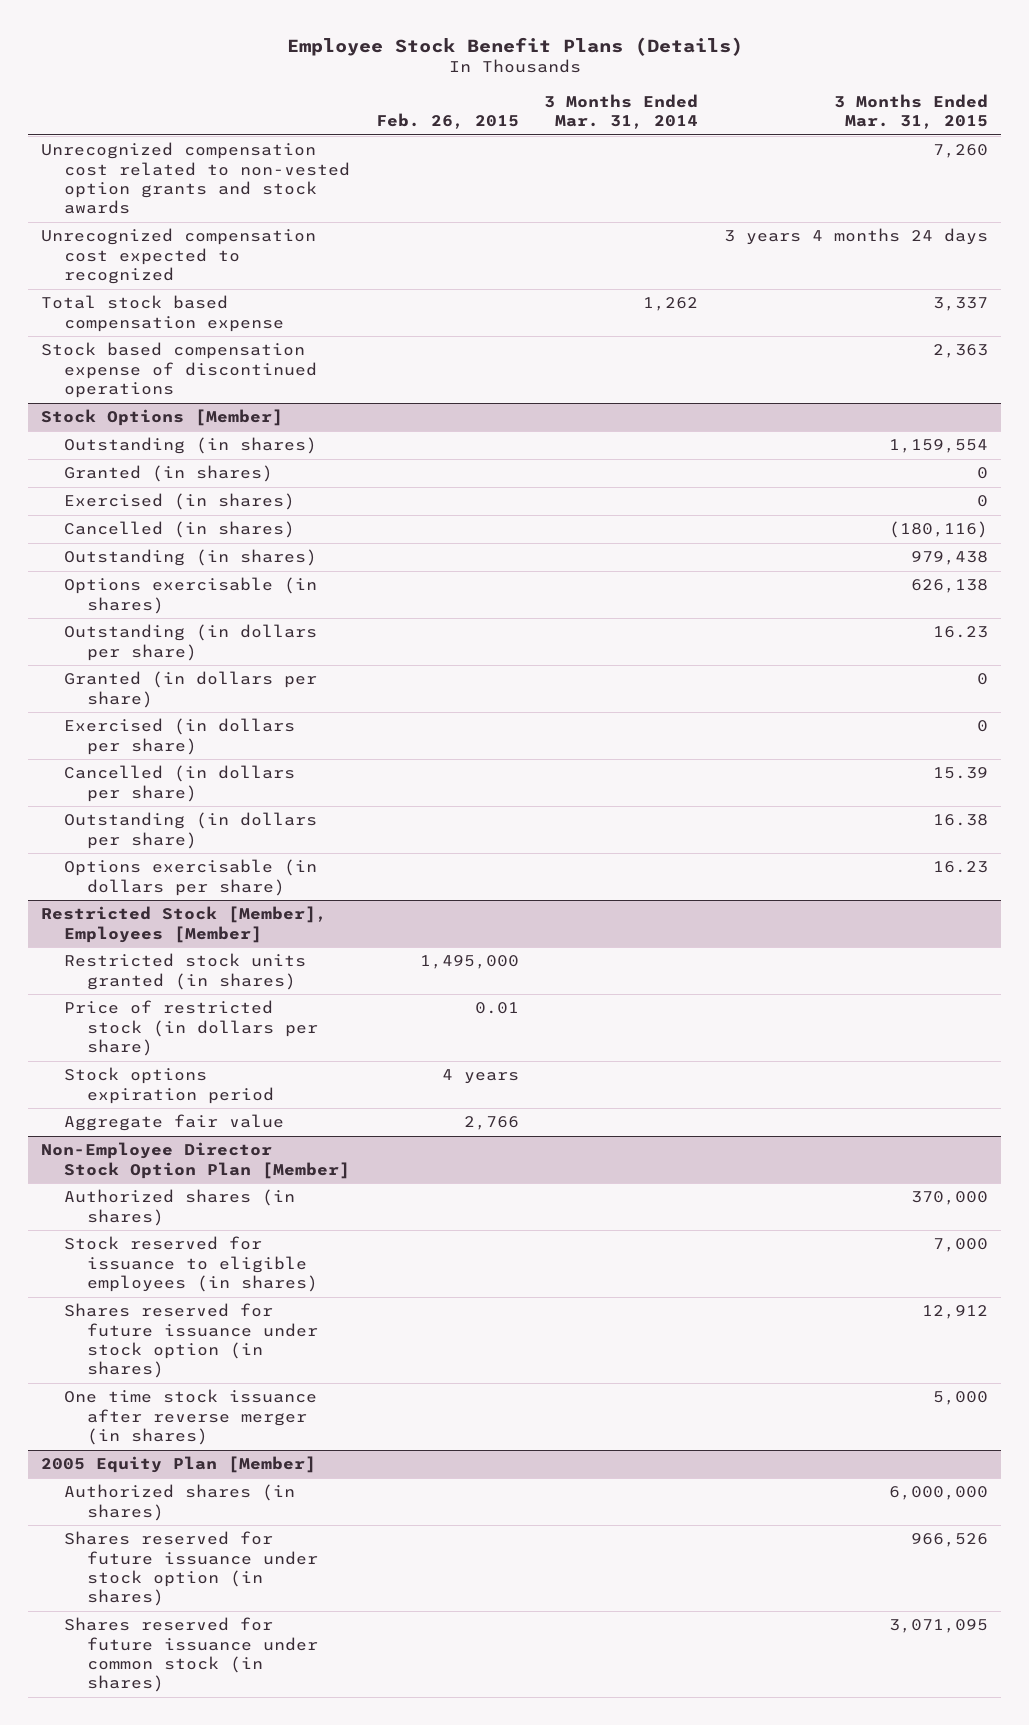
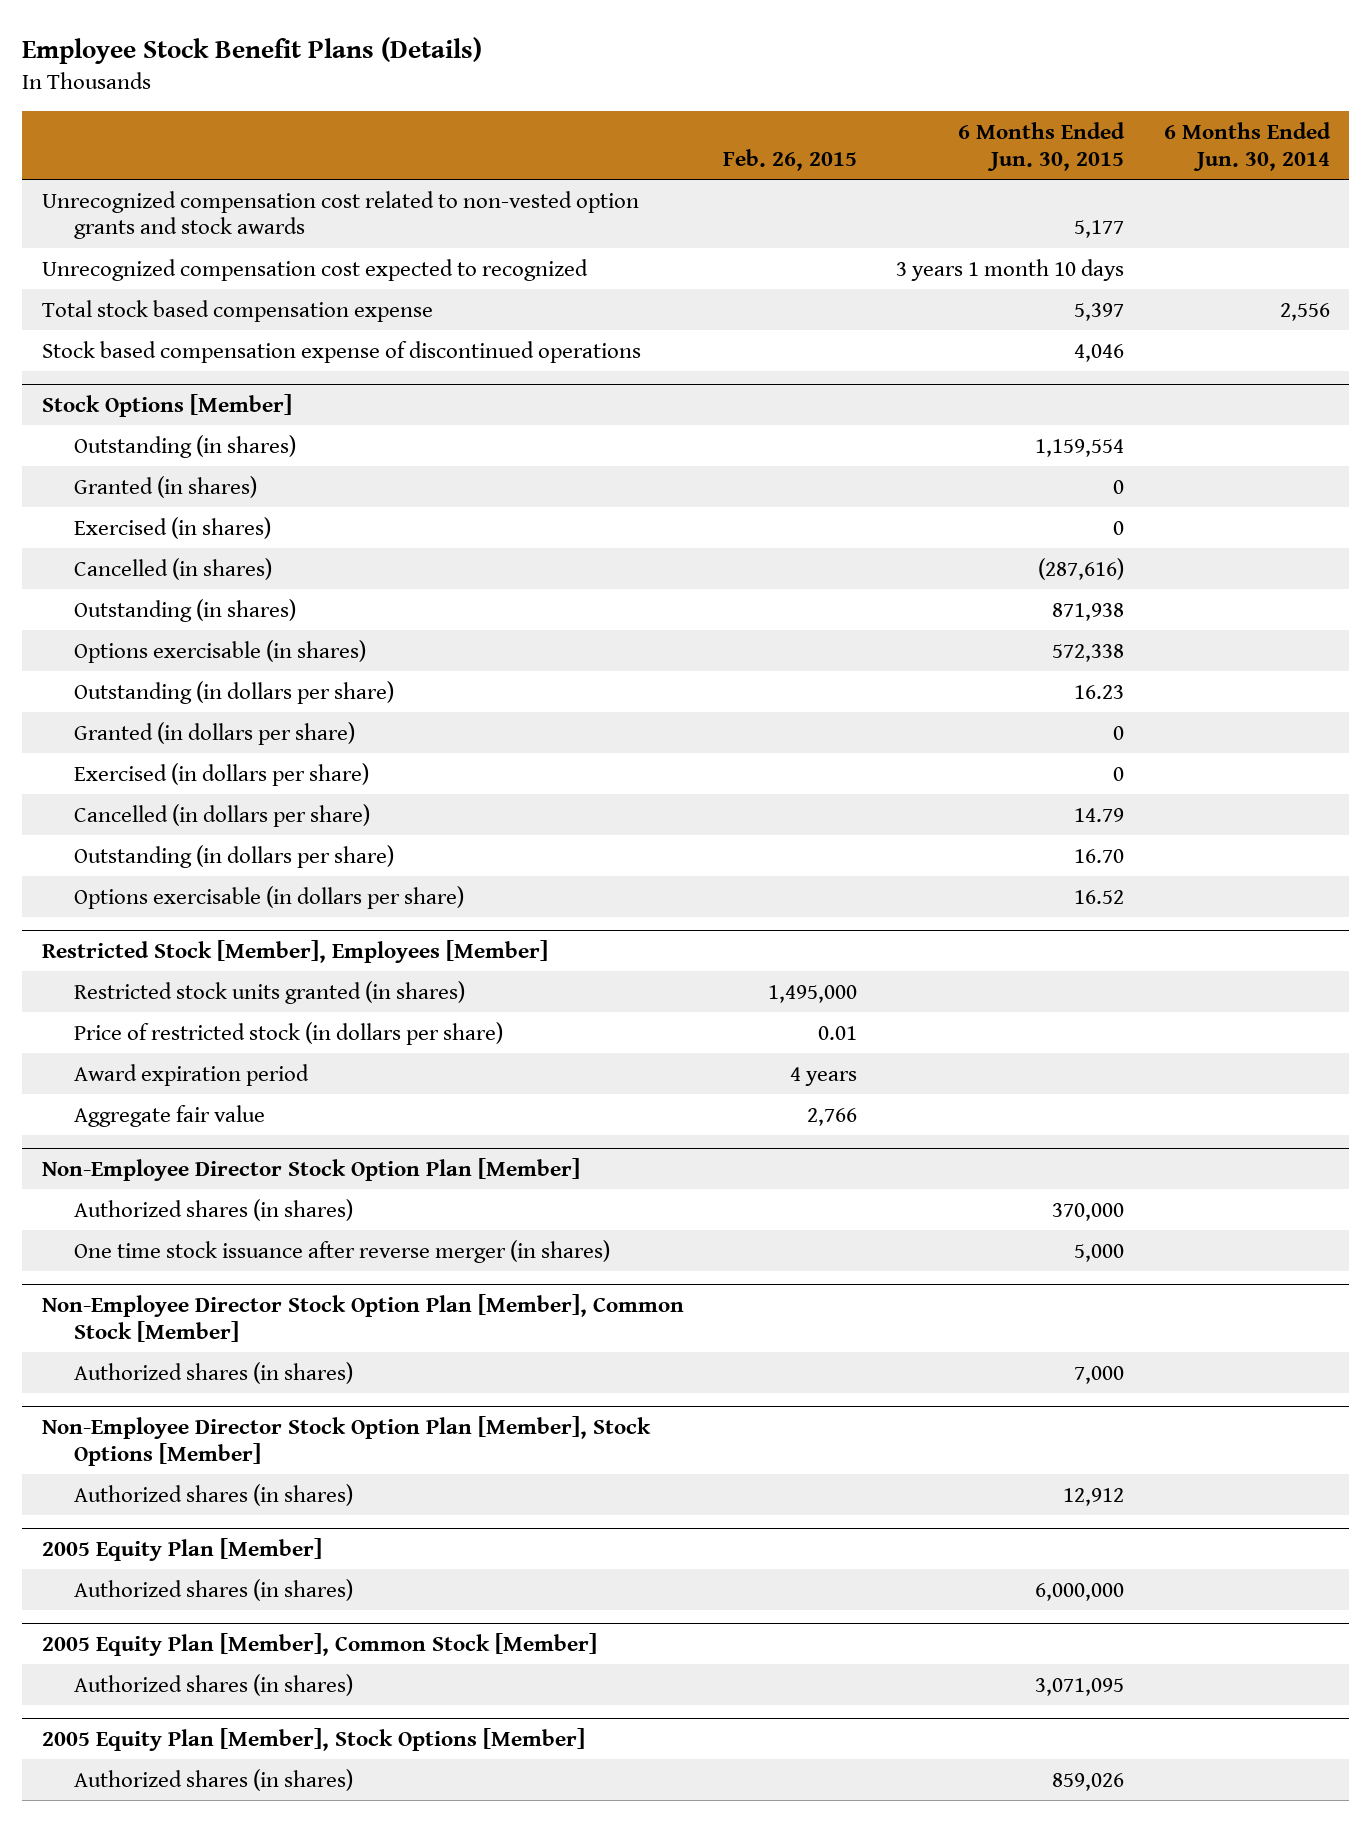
[544,93,699,130] 3 Months Ended Mar. 31, 2014 -> none
[834,93,989,130] 3 Months Ended Mar. 31, 2015 -> none
none -> [958,121,1126,171] 6 Months Ended Jun. 30, 2015
none -> [1163,121,1331,171] 6 Months Ended Jun. 30, 2014
[63,1067,274,1104] Stock options expiration period -> none
none -> [73,1063,309,1086] Award expiration period
[63,1236,318,1293] Stock reserved for issuance to eligible employees (in shares) -> none
[63,1303,318,1379] Shares reserved for future issuance under stock option (in shares) -> none
none -> [41,1293,684,1342] Non-Employee Director Stock Option Plan [Member], Common Stock [Member]
none -> [73,1361,353,1384] Authorized shares (in shares)
none -> [41,1415,651,1466] Non-Employee Director Stock Option Plan [Member], Stock Options [Member]
none -> [73,1483,353,1506] Authorized shares (in shares)
[63,1531,318,1607] Shares reserved for future issuance under stock option (in shares) -> none
[63,1617,318,1693] Shares reserved for future issuance under common stock (in shares) -> none
none -> [41,1632,597,1656] 2005 Equity Plan [Member], Common Stock [Member]
none -> [73,1673,353,1696] Authorized shares (in shares)
none -> [41,1727,585,1751] 2005 Equity Plan [Member], Stock Options [Member]
none -> [73,1768,353,1791] Authorized shares (in shares)

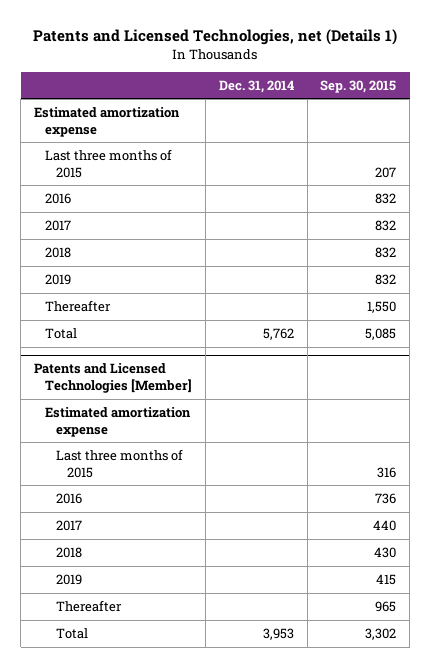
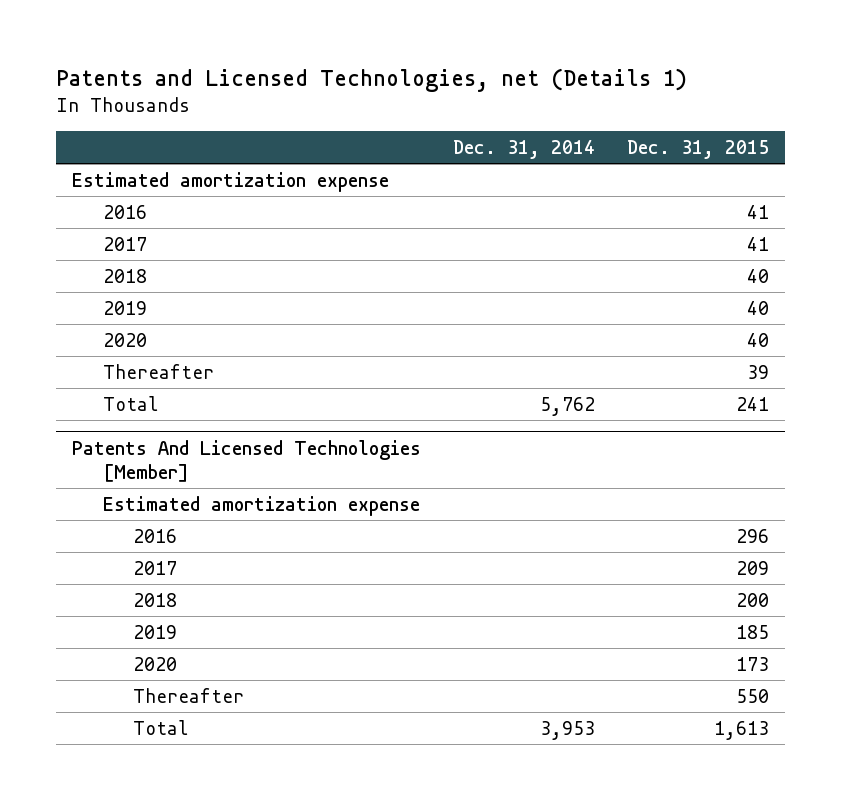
[320,79,397,93] Sep. 30, 2015 -> none
none -> [627,139,770,159] Dec. 31, 2015
[44,149,172,178] Last three months of 2015 -> none
none -> [102,332,147,347] 2020
[34,363,192,394] Patents and Licensed Technologies [Member] -> [71,439,421,482] Patents And Licensed Technologies [Member]
[55,449,183,478] Last three months of 2015 -> none
none -> [133,656,178,671] 2020

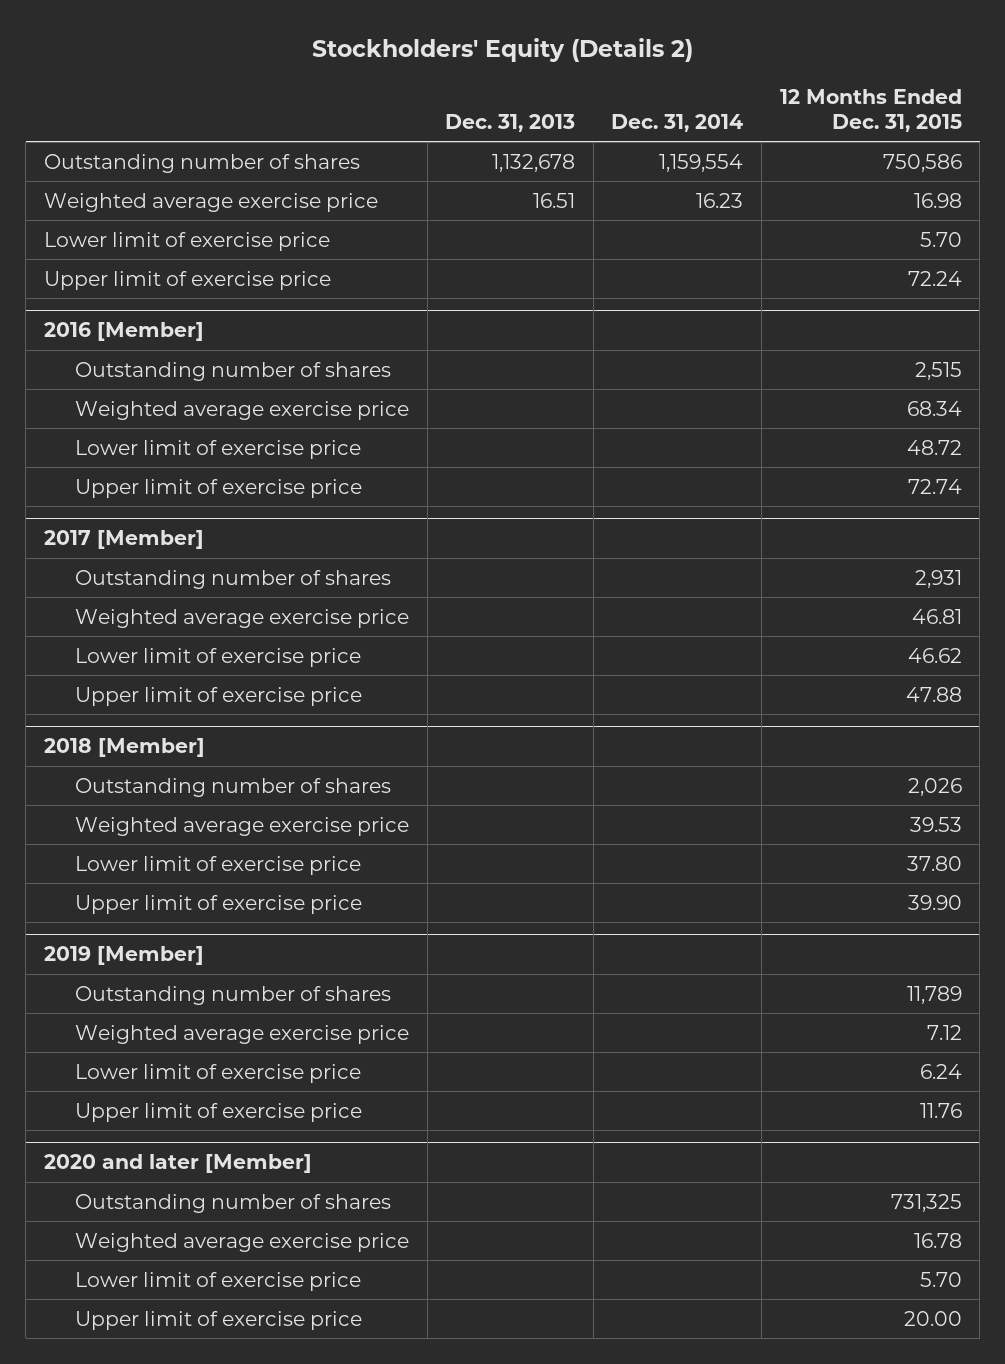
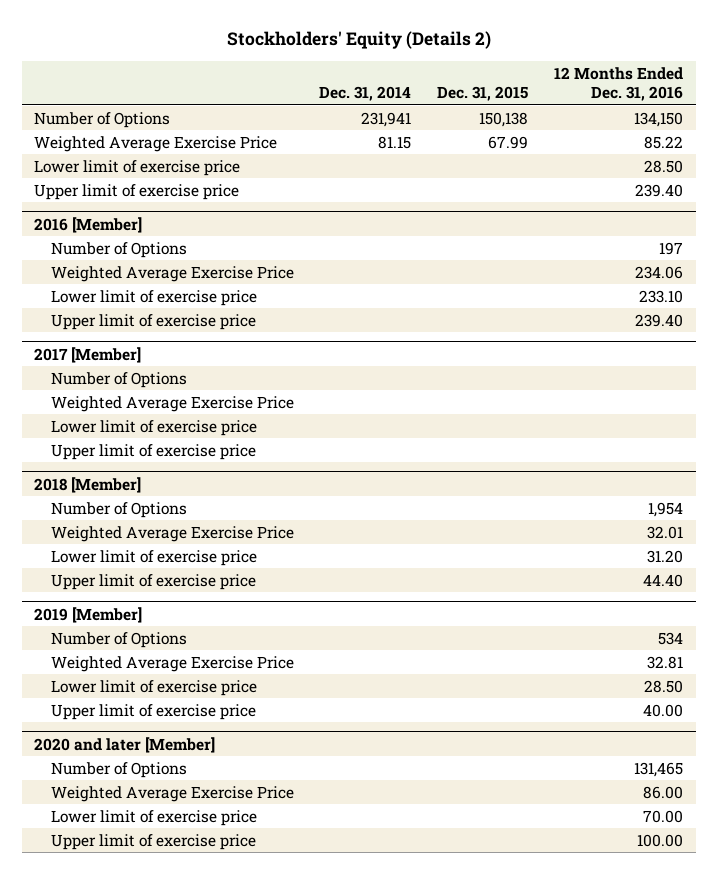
[445,113,576,132] Dec. 31, 2013 -> none
[779,89,962,132] 12 Months Ended Dec. 31, 2015 -> none
none -> [437,86,529,102] Dec. 31, 2015
none -> [553,66,683,102] 12 Months Ended Dec. 31, 2016
[43,153,360,173] Outstanding number of shares -> [34,111,171,128] Number of Options
[659,153,744,172] 1,159,554 -> [361,111,412,127] 231,941
[43,192,378,212] Weighted average exercise price -> [34,135,278,152] Weighted Average Exercise Price
[696,192,744,208] 16.23 -> [378,135,412,149] 81.15
[74,361,391,381] Outstanding number of shares -> [50,241,187,258] Number of Options
[74,400,409,420] Weighted average exercise price -> [50,265,294,282] Weighted Average Exercise Price
[74,569,391,589] Outstanding number of shares -> [50,371,187,388] Number of Options
[74,608,409,628] Weighted average exercise price -> [50,395,294,412] Weighted Average Exercise Price
[74,777,391,797] Outstanding number of shares -> [50,501,187,518] Number of Options
[74,816,409,836] Weighted average exercise price -> [50,525,294,542] Weighted Average Exercise Price
[74,985,391,1005] Outstanding number of shares -> [50,631,187,648] Number of Options
[74,1024,409,1044] Weighted average exercise price -> [50,655,294,672] Weighted Average Exercise Price
[74,1193,391,1213] Outstanding number of shares -> [50,761,187,778] Number of Options
[74,1232,409,1252] Weighted average exercise price -> [50,785,294,802] Weighted Average Exercise Price

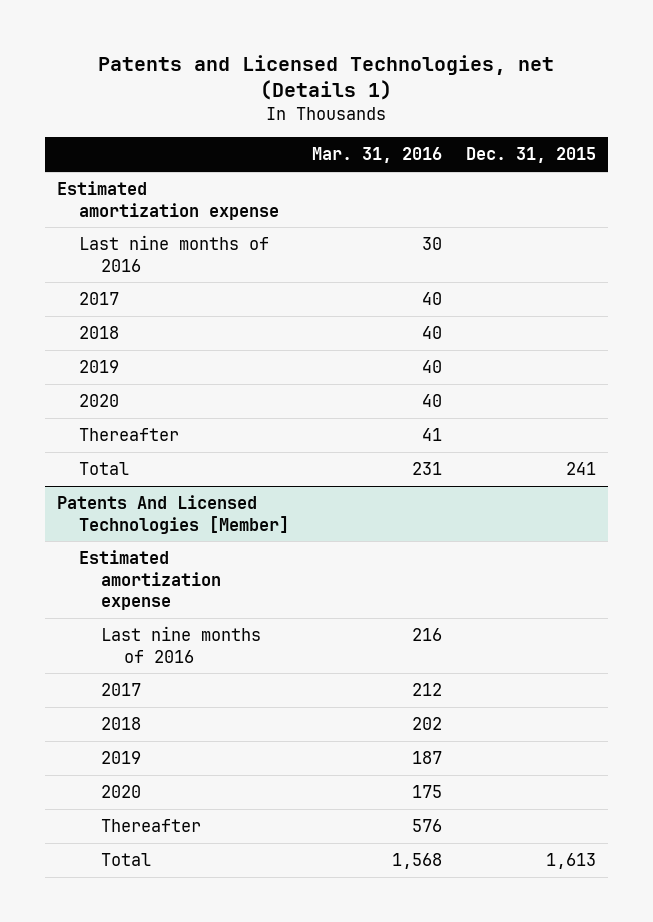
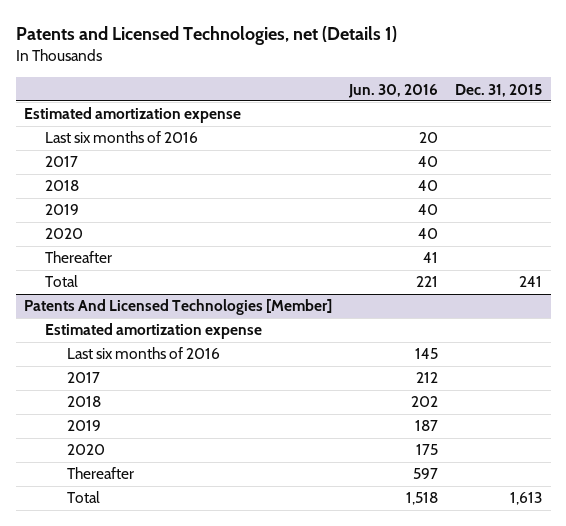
[312,147,443,164] Mar. 31, 2016 -> none
none -> [348,83,439,98] Jun. 30, 2016
[78,235,269,272] Last nine months of 2016 -> [45,131,199,144] Last six months of 2016
[101,626,262,663] Last nine months of 2016 -> [66,347,220,360] Last six months of 2016

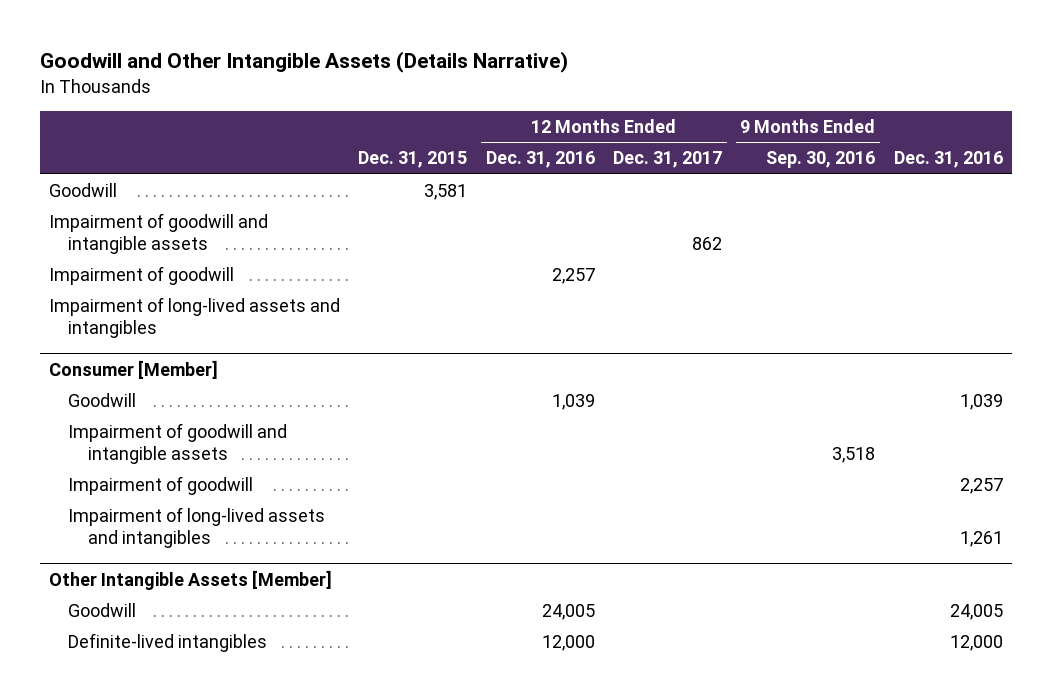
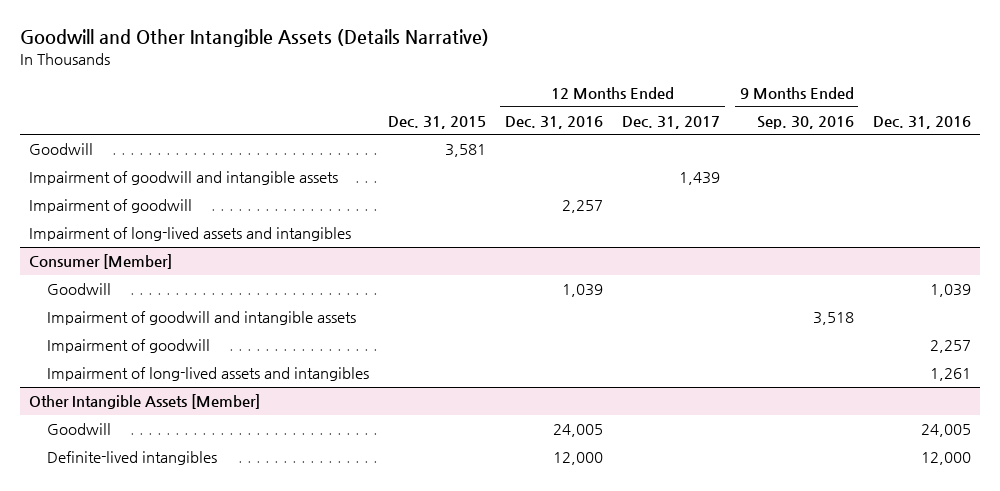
[691,236,722,250] 862 -> [679,172,721,186] 1,439

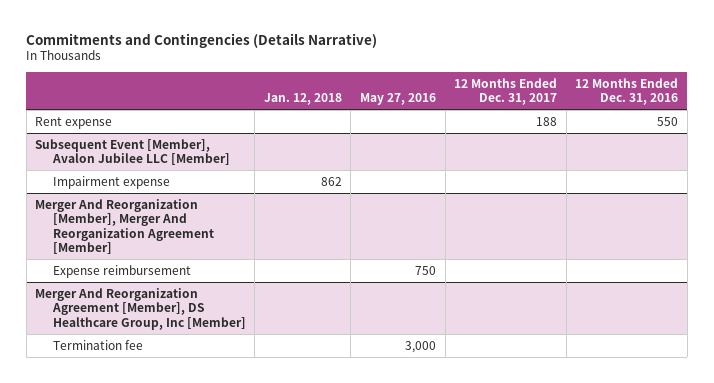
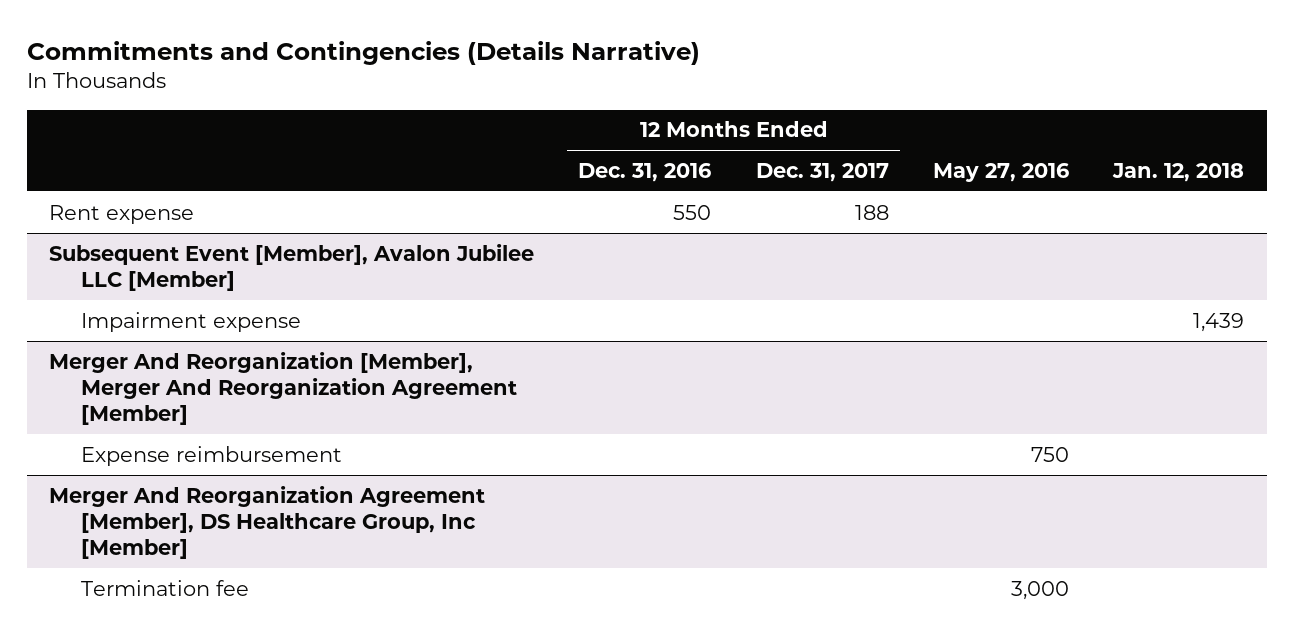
[320,176,342,186] 862 -> [1193,312,1245,332] 1,439

